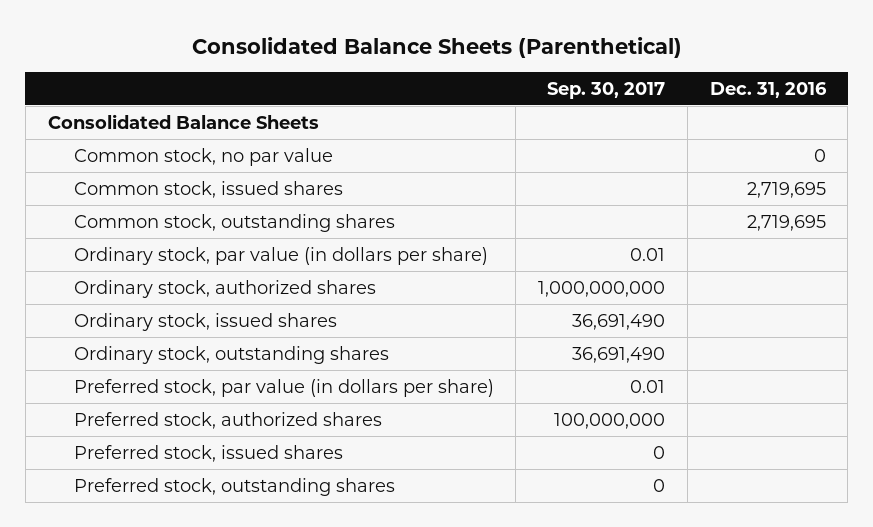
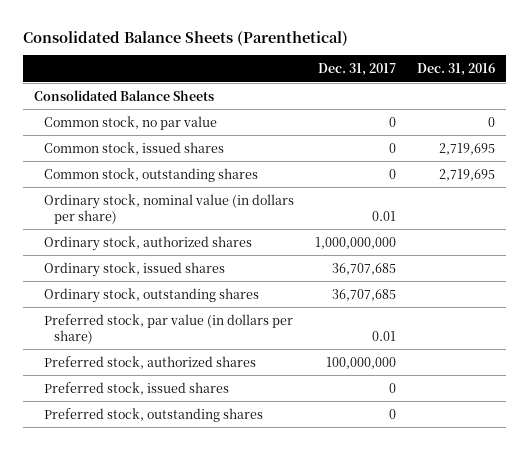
[547,81,666,99] Sep. 30, 2017 -> none
none -> [318,63,397,77] Dec. 31, 2017
[73,246,488,265] Ordinary stock, par value (in dollars per share) -> [44,193,295,224] Ordinary stock, nominal value (in dollars per share)

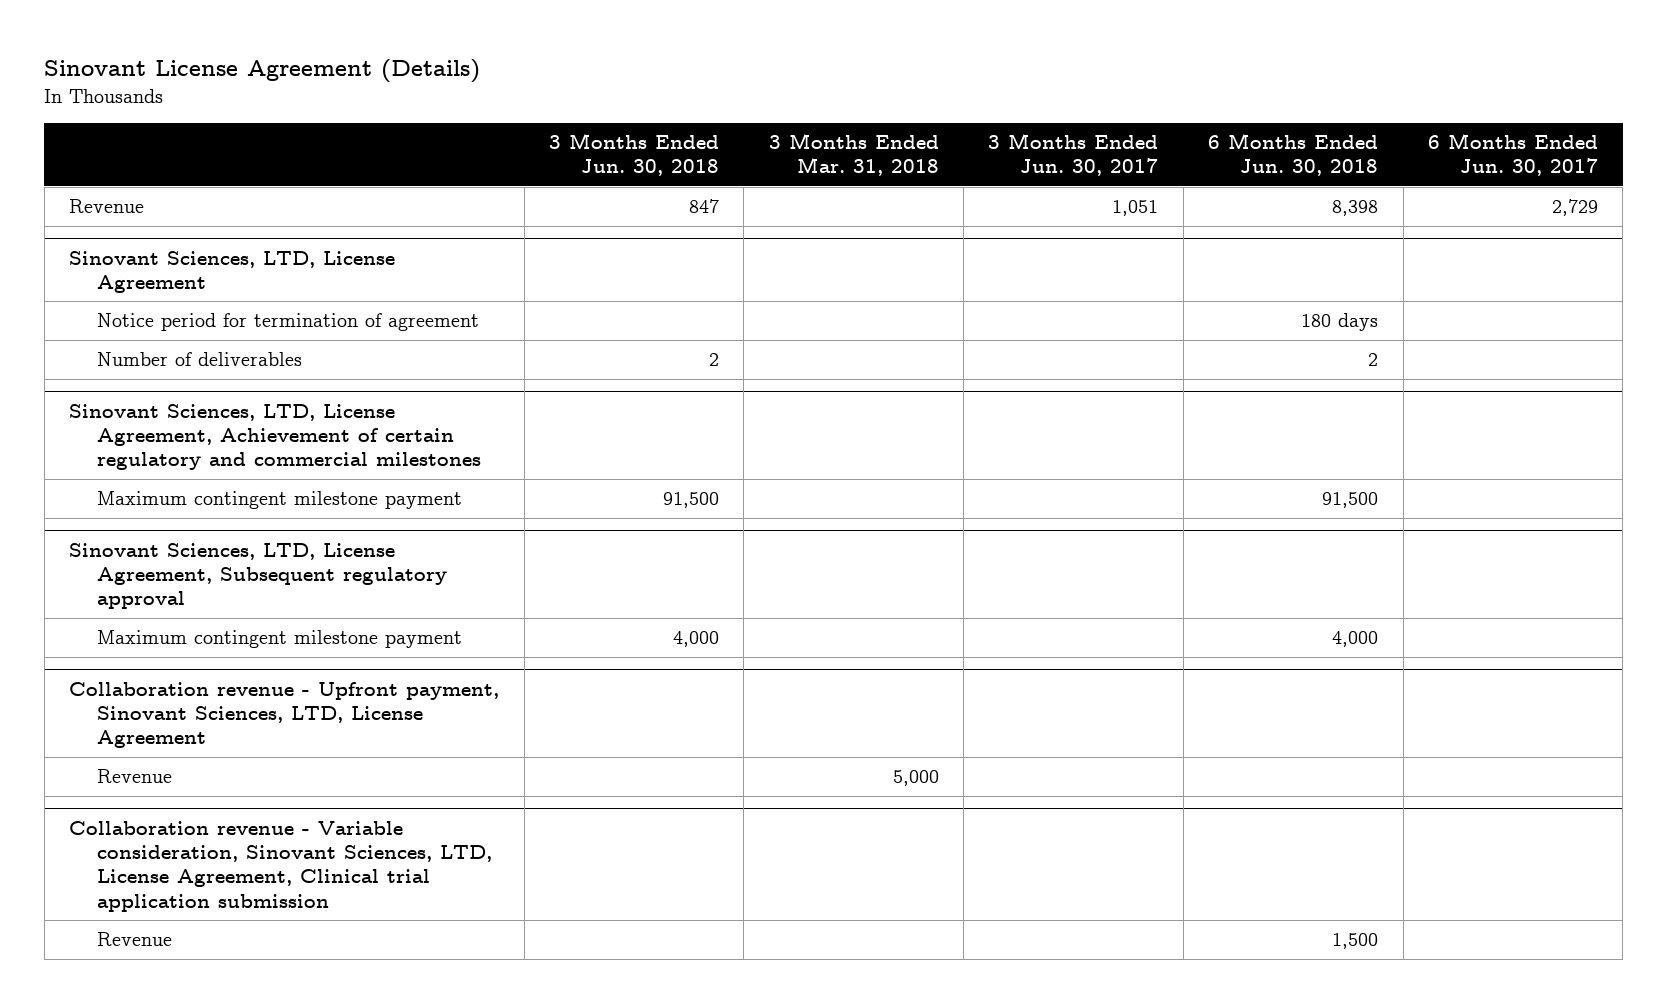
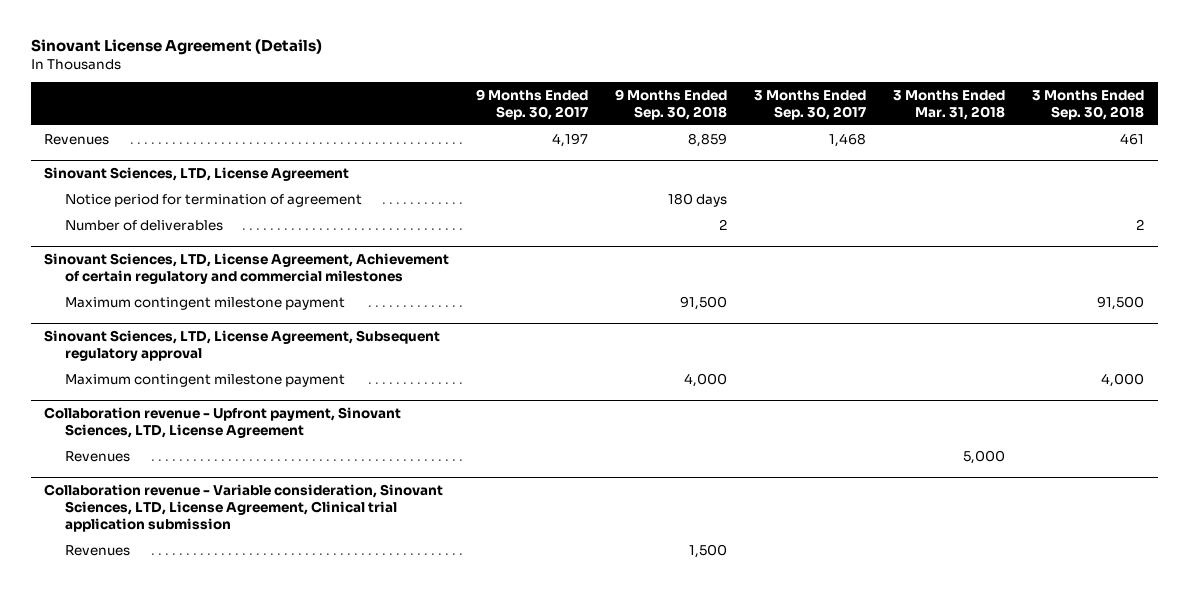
[549,133,720,177] 3 Months Ended Jun. 30, 2018 -> none
[988,133,1159,177] 3 Months Ended Jun. 30, 2017 -> none
[1208,133,1379,177] 6 Months Ended Jun. 30, 2018 -> none
[1427,133,1598,177] 6 Months Ended Jun. 30, 2017 -> none
none -> [476,88,589,120] 9 Months Ended Sep. 30, 2017
none -> [615,88,728,120] 9 Months Ended Sep. 30, 2018
none -> [754,89,867,120] 3 Months Ended Sep. 30, 2017
none -> [1032,89,1145,120] 3 Months Ended Sep. 30, 2018
[69,199,145,214] Revenue -> [44,133,110,145] Revenues
[97,769,173,784] Revenue -> [64,450,130,462] Revenues
[97,932,173,947] Revenue -> [64,544,130,556] Revenues

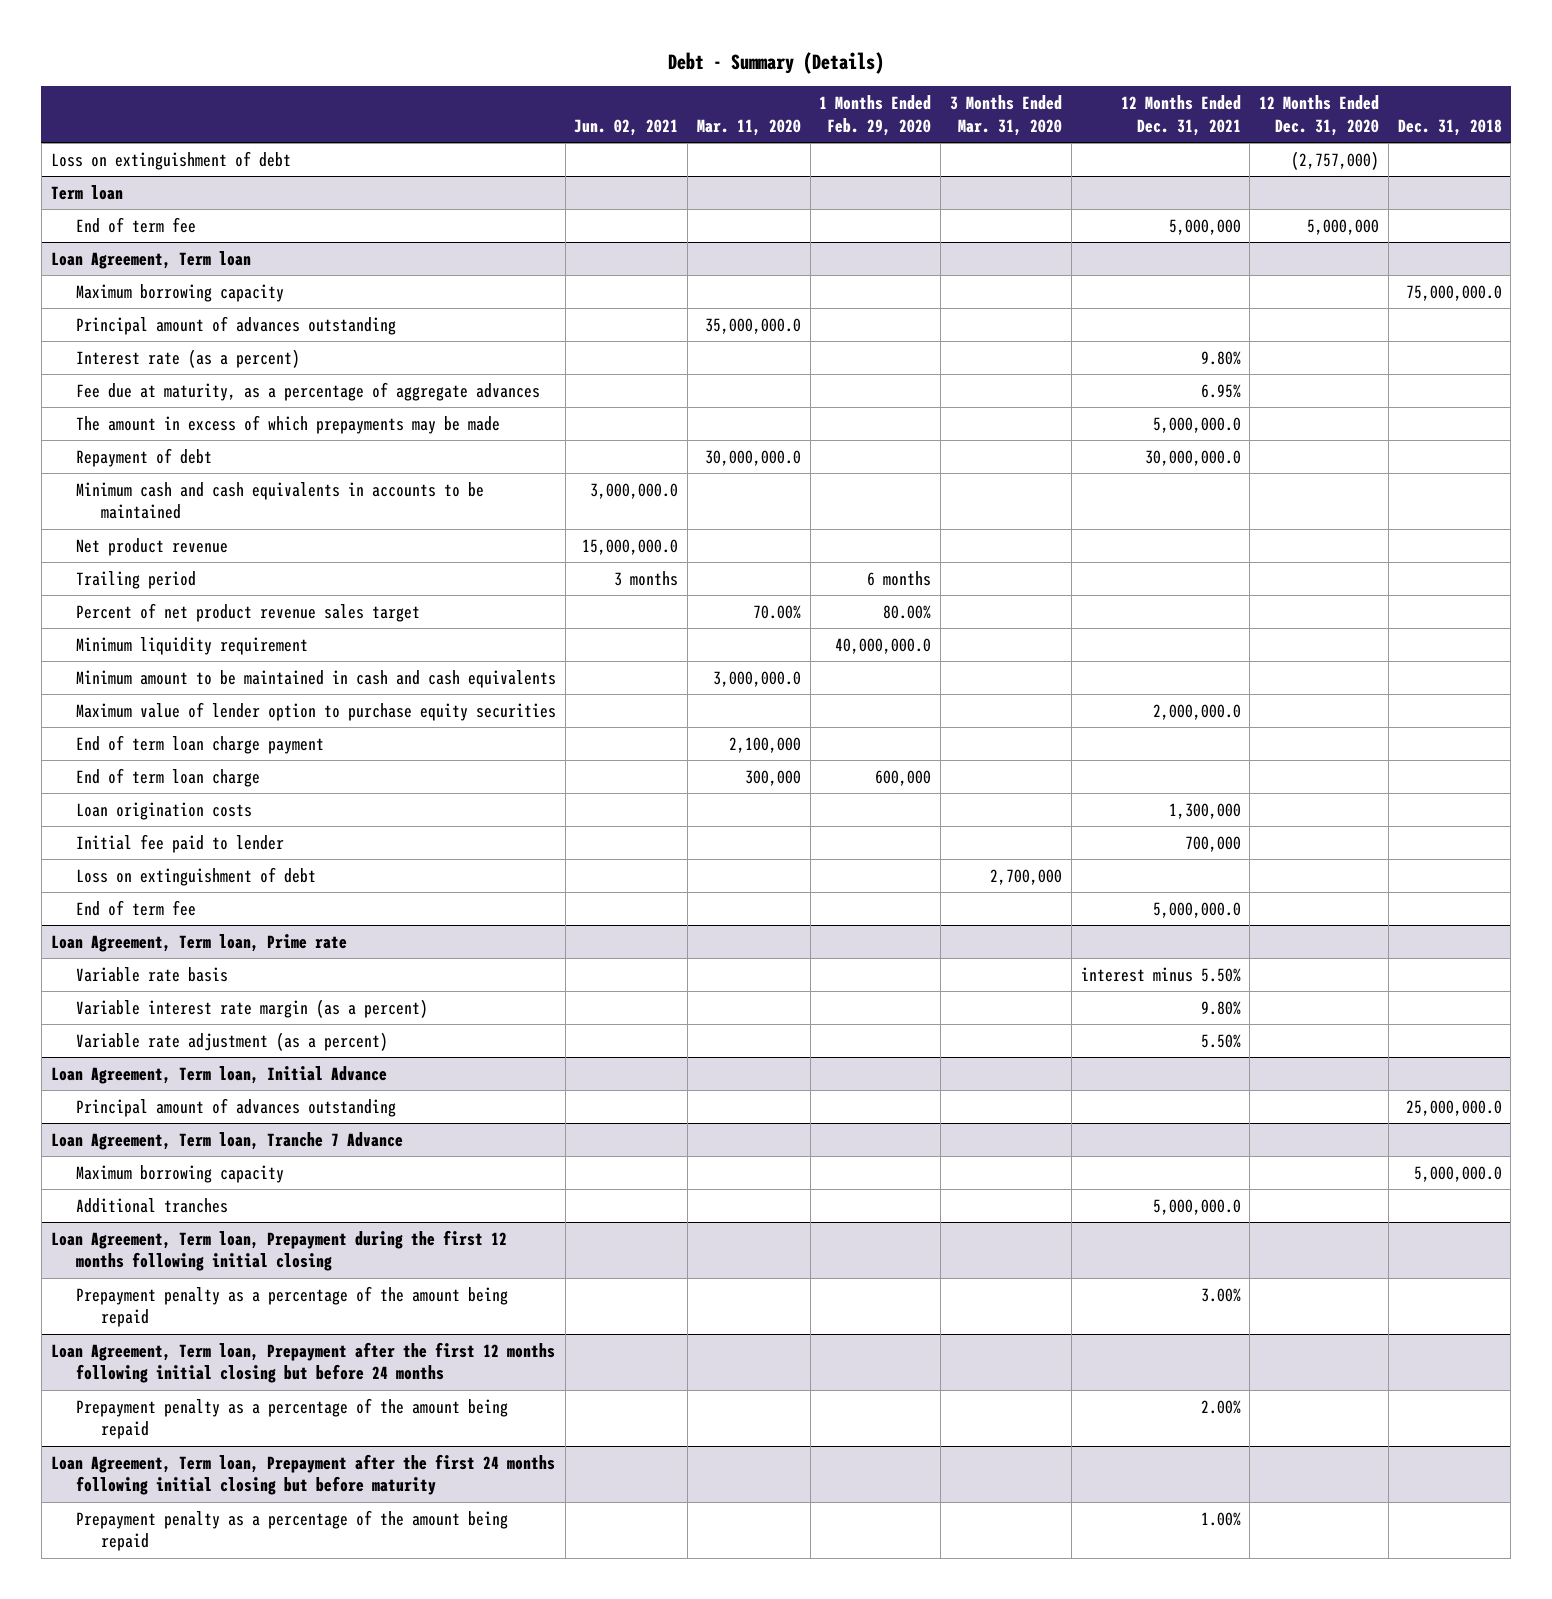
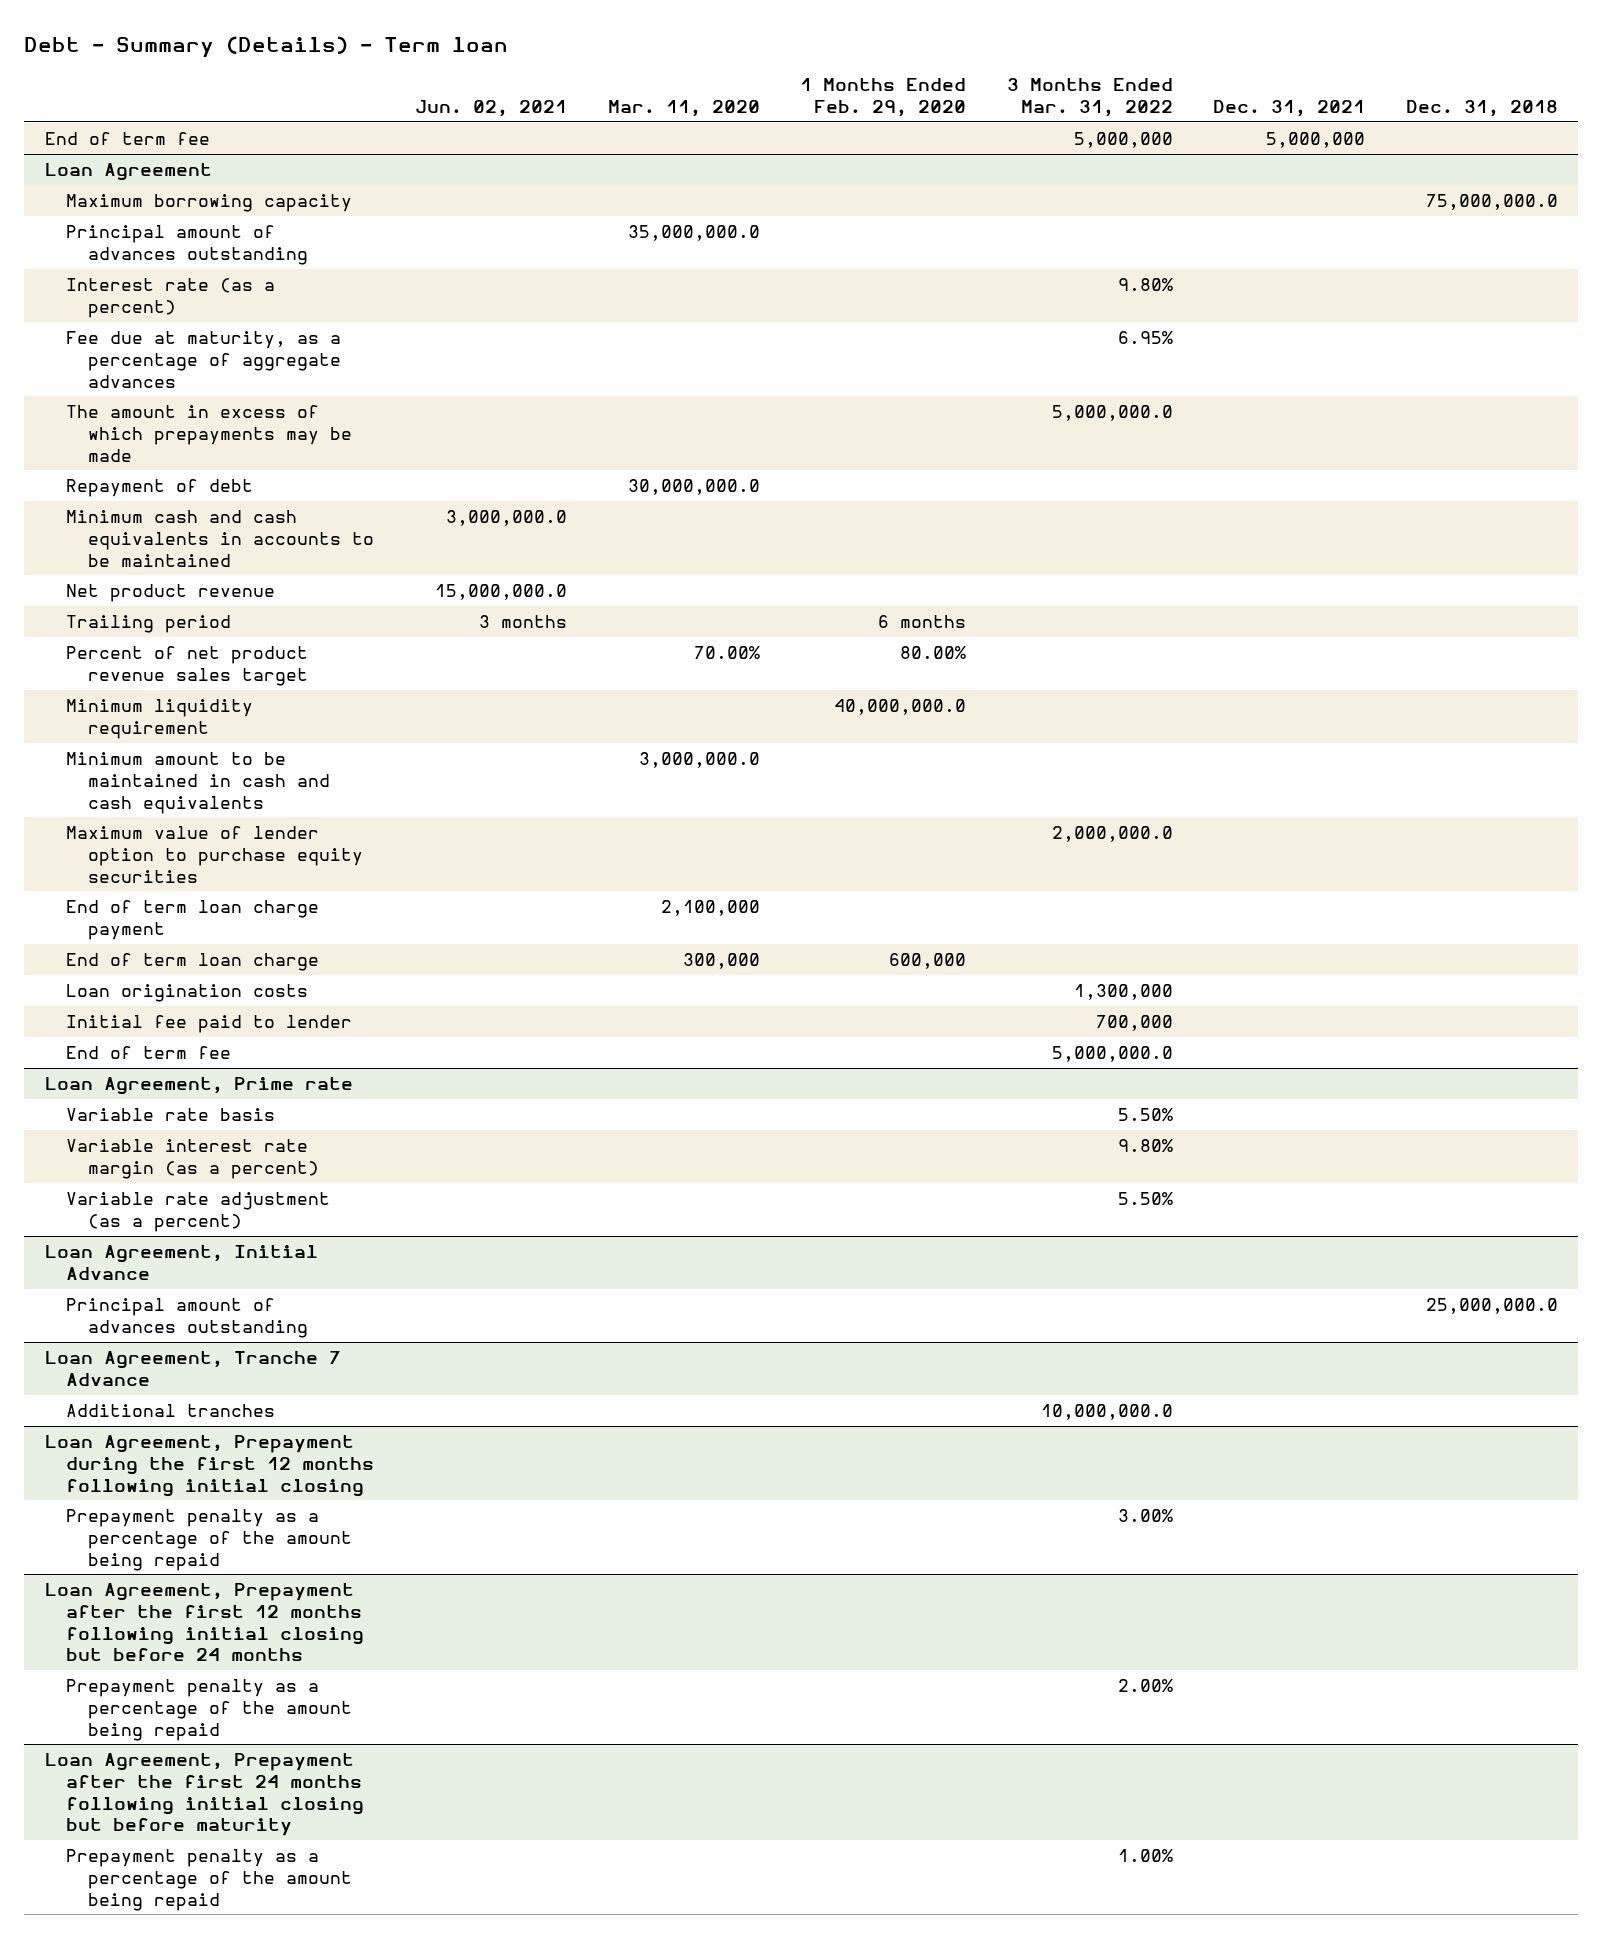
[668,51,885,74] Debt - Summary (Details) -> [24,35,509,58] Debt - Summary (Details) - Term loan
[950,95,1063,136] 3 Months Ended Mar. 31, 2020 -> none
[1120,95,1241,136] 12 Months Ended Dec. 31, 2021 -> none
[1259,95,1380,136] 12 Months Ended Dec. 31, 2020 -> none
none -> [1006,78,1173,117] 3 Months Ended Mar. 31, 2022
none -> [1213,99,1366,117] Dec. 31, 2021
[50,150,291,170] Loss on extinguishment of debt -> none
[50,184,123,200] Term loan -> none
[75,216,196,233] End of term fee -> none
none -> [44,132,210,146] End of term fee
[50,250,251,269] Loan Agreement, Term loan -> [44,163,212,182] Loan Agreement
[75,866,316,886] Loss on extinguishment of debt -> none
[50,933,347,952] Loan Agreement, Term loan, Prime rate -> [44,1077,353,1096] Loan Agreement, Prime rate
[50,1065,387,1084] Loan Agreement, Term loan, Initial Advance -> [44,1245,318,1280] Loan Agreement, Initial Advance
[75,1164,284,1183] Maximum borrowing capacity -> none
[50,1131,403,1150] Loan Agreement, Term loan, Tranche 7 Advance -> [44,1351,341,1386] Loan Agreement, Tranche 7 Advance
[50,1229,507,1272] Loan Agreement, Term loan, Prepayment during the first 12 months following initial closing -> [44,1435,375,1497] Loan Agreement, Prepayment during the first 12 months following initial closing
[50,1341,555,1384] Loan Agreement, Term loan, Prepayment after the first 12 months following initial closing but before 24 months -> [44,1583,365,1662] Loan Agreement, Prepayment after the first 12 months following initial closing but before 24 months
[50,1453,555,1496] Loan Agreement, Term loan, Prepayment after the first 24 months following initial closing but before maturity -> [44,1753,365,1837] Loan Agreement, Prepayment after the first 24 months following initial closing but before maturity

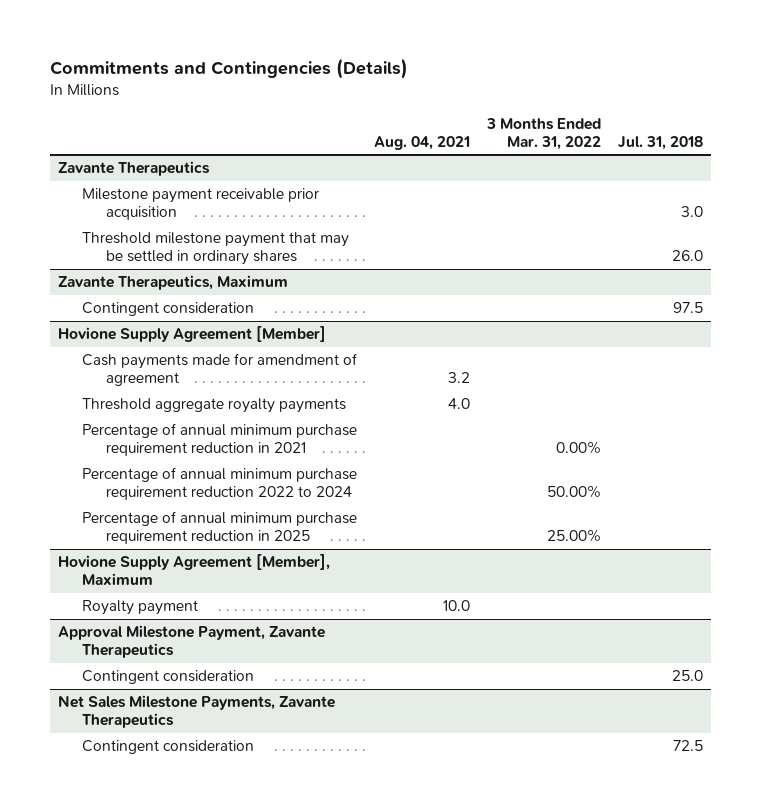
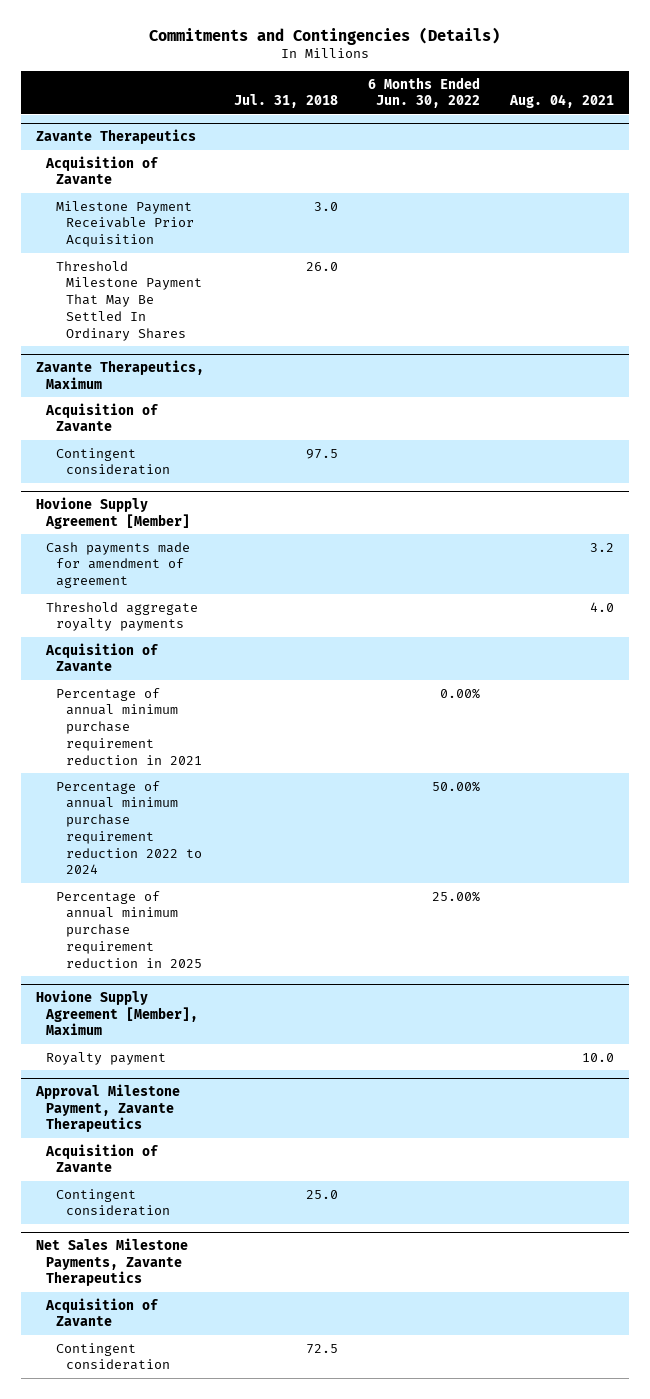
[485,117,601,150] 3 Months Ended Mar. 31, 2022 -> none
none -> [368,76,481,109] 6 Months Ended Jun. 30, 2022
none -> [44,155,158,185] Acquisition of Zavante
[82,188,320,221] Milestone payment receivable prior acquisition -> [56,200,195,248] Milestone Payment Receivable Prior Acquisition
[82,232,350,266] Threshold milestone payment that may be settled in ordinary shares -> [56,260,203,341] Threshold Milestone Payment That May Be Settled In Ordinary Shares
none -> [44,402,158,432] Acquisition of Zavante
none -> [44,642,158,672] Acquisition of Zavante
none -> [44,1143,158,1173] Acquisition of Zavante
none -> [44,1297,158,1327] Acquisition of Zavante

